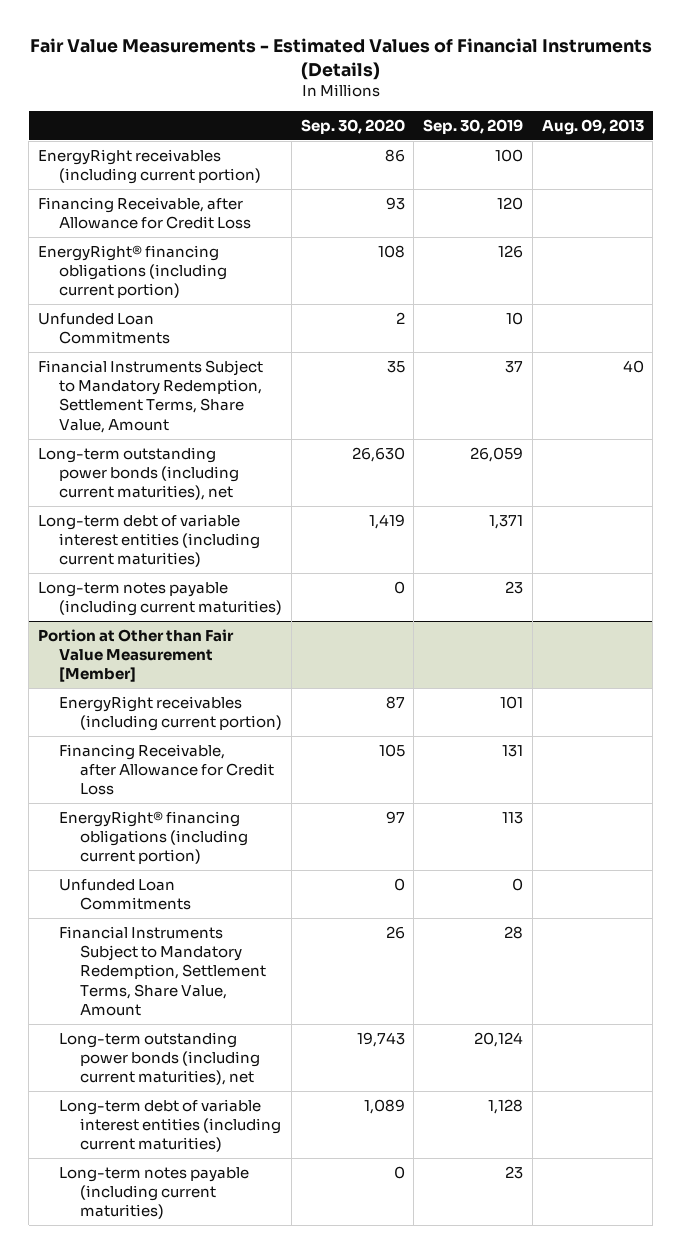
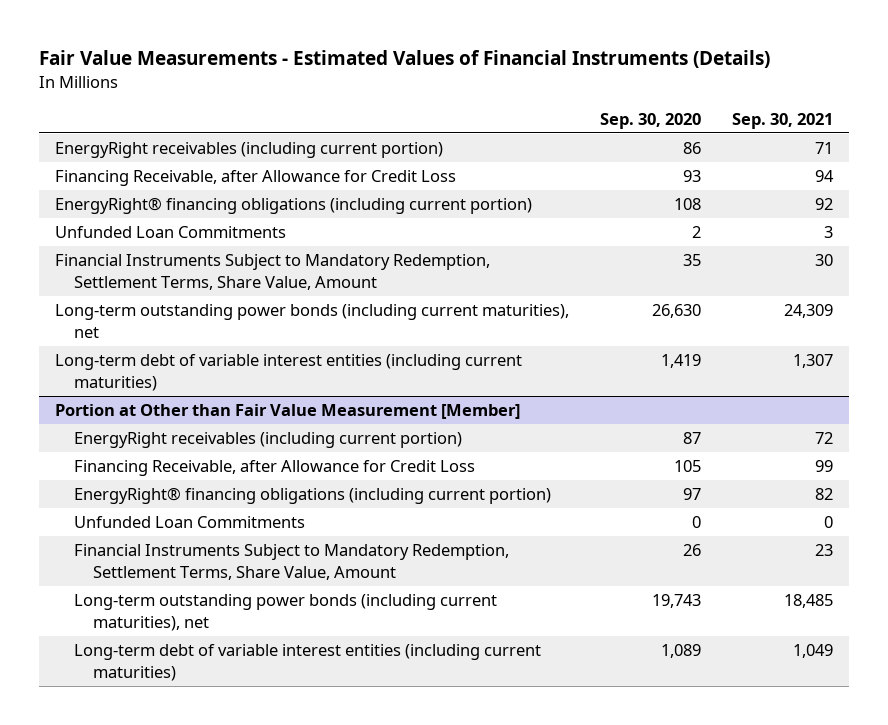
[423,119,524,135] Sep. 30, 2019 -> none
[541,119,644,136] Aug. 09, 2013 -> none
none -> [732,112,834,129] Sep. 30, 2021
[37,581,282,617] Long-term notes payable (including current maturities) -> none
[58,1166,249,1220] Long-term notes payable (including current maturities) -> none

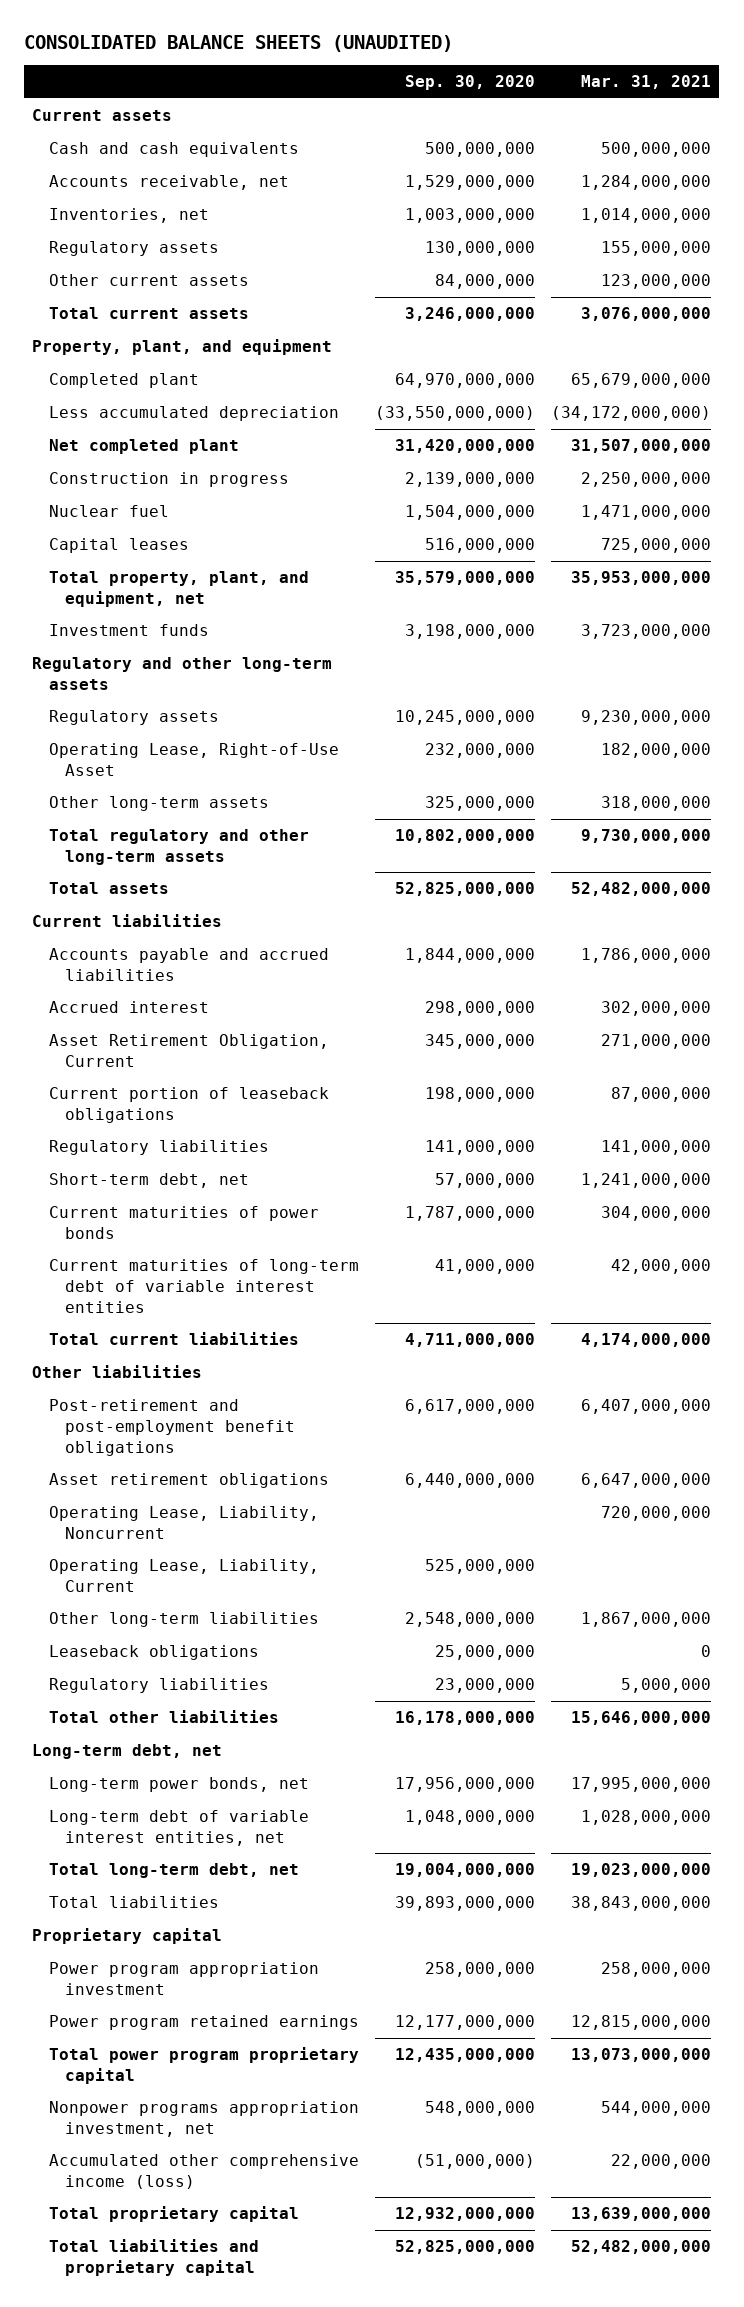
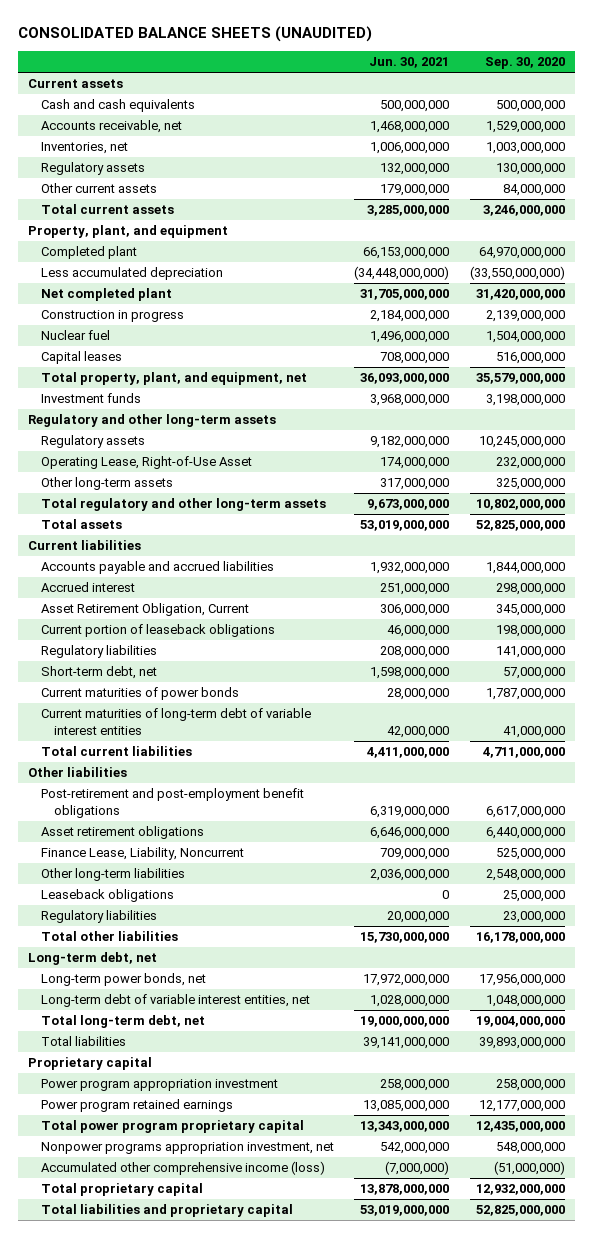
[581,75,712,90] Mar. 31, 2021 -> none
none -> [369,57,450,69] Jun. 30, 2021
[48,1506,319,1539] Operating Lease, Liability, Noncurrent -> none
[48,1559,319,1592] Operating Lease, Liability, Current -> [41,847,245,861] Finance Lease, Liability, Noncurrent

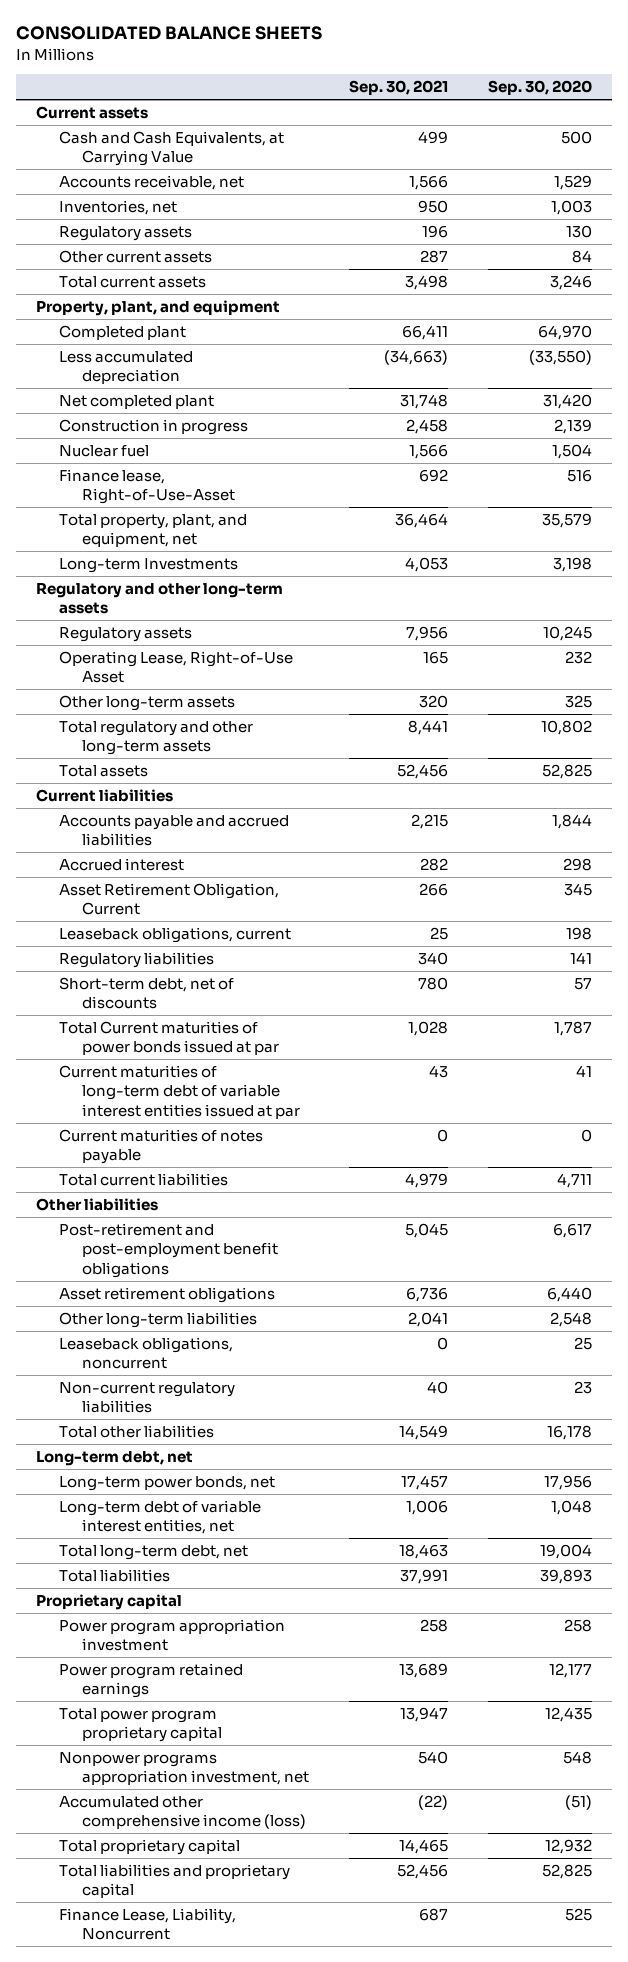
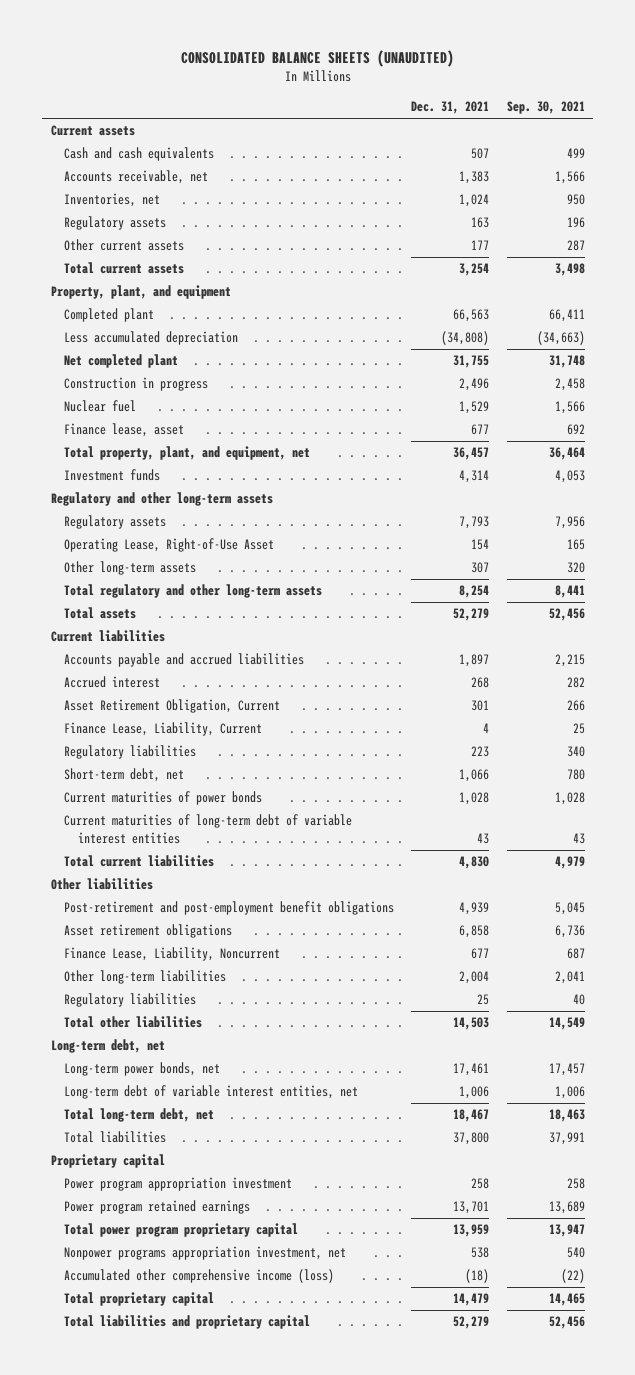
[16,26,323,41] CONSOLIDATED BALANCE SHEETS -> [180,50,454,68] CONSOLIDATED BALANCE SHEETS (UNAUDITED)
[488,80,593,96] Sep. 30, 2020 -> none
none -> [411,101,490,115] Dec. 31, 2021
[59,130,285,167] Cash and Cash Equivalents, at Carrying Value -> [64,147,215,162] Cash and cash equivalents
[59,468,236,505] Finance lease, Right-of-Use-Asset -> [64,423,185,438] Finance lease, asset
[59,557,239,573] Long-term Investments -> [64,469,161,482] Investment funds
[59,926,292,943] Leaseback obligations, current -> none
none -> [64,722,263,737] Finance Lease, Liability, Current
[59,1128,264,1165] Current maturities of notes payable -> none
[59,976,235,1010] Short-term debt, net of discounts -> [64,768,185,783] Short-term debt, net
[59,1020,280,1056] Total Current maturities of power bonds issued at par -> [64,791,263,806] Current maturities of power bonds
[59,1064,301,1119] Current maturities of long-term debt of variable interest entities issued at par -> [64,814,353,844] Current maturities of long-term debt of variable interest entities
[59,1907,237,1941] Finance Lease, Liability, Noncurrent -> [64,947,281,962] Finance Lease, Liability, Noncurrent
[59,1336,234,1370] Leaseback obligations, noncurrent -> none
[59,1381,236,1414] Non-current regulatory liabilities -> [64,993,197,1008] Regulatory liabilities

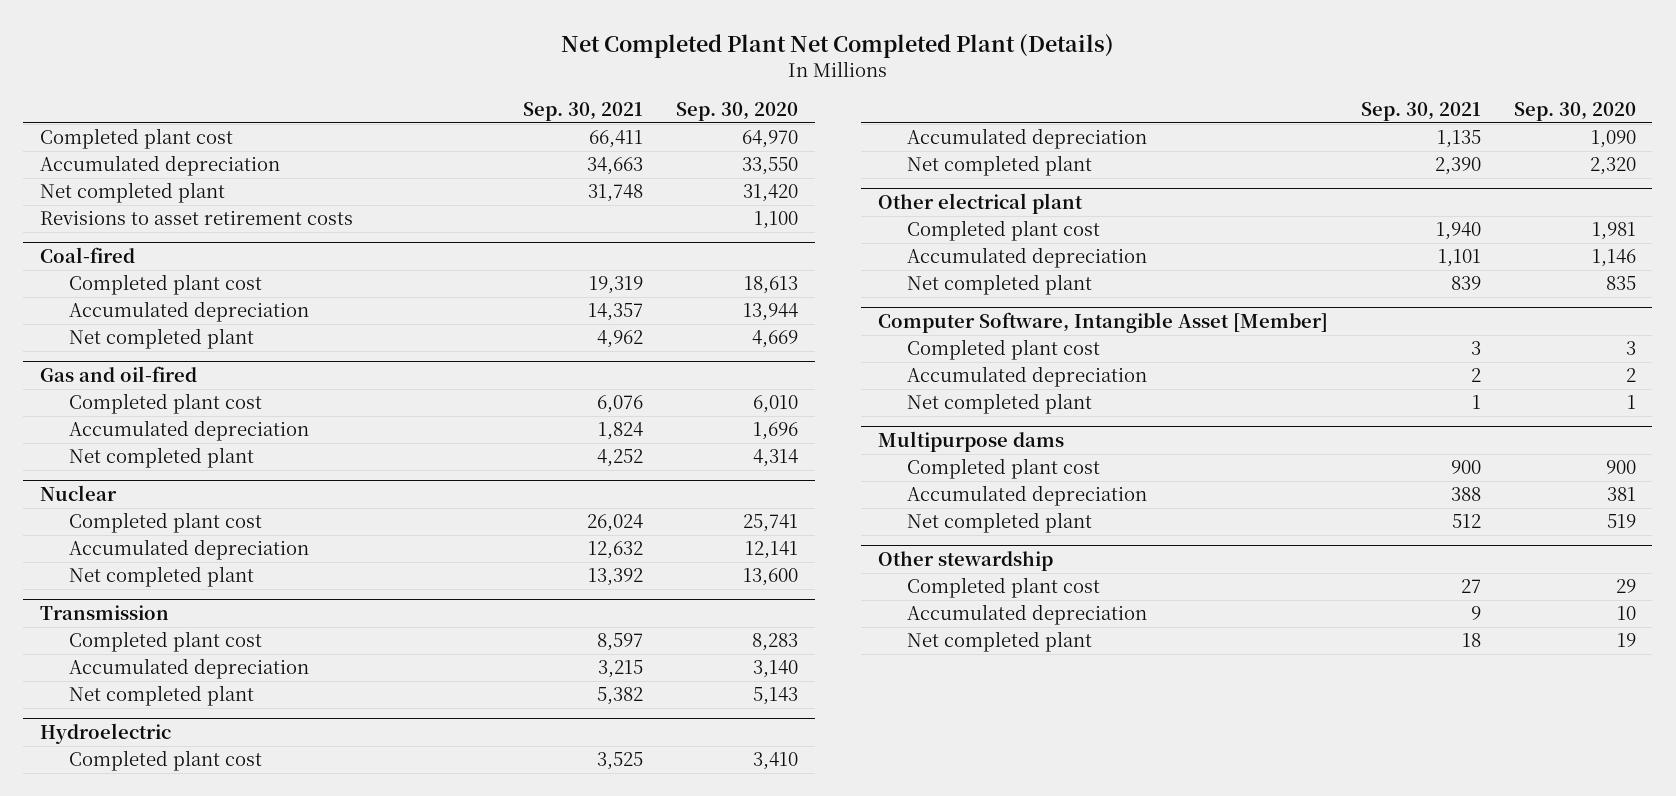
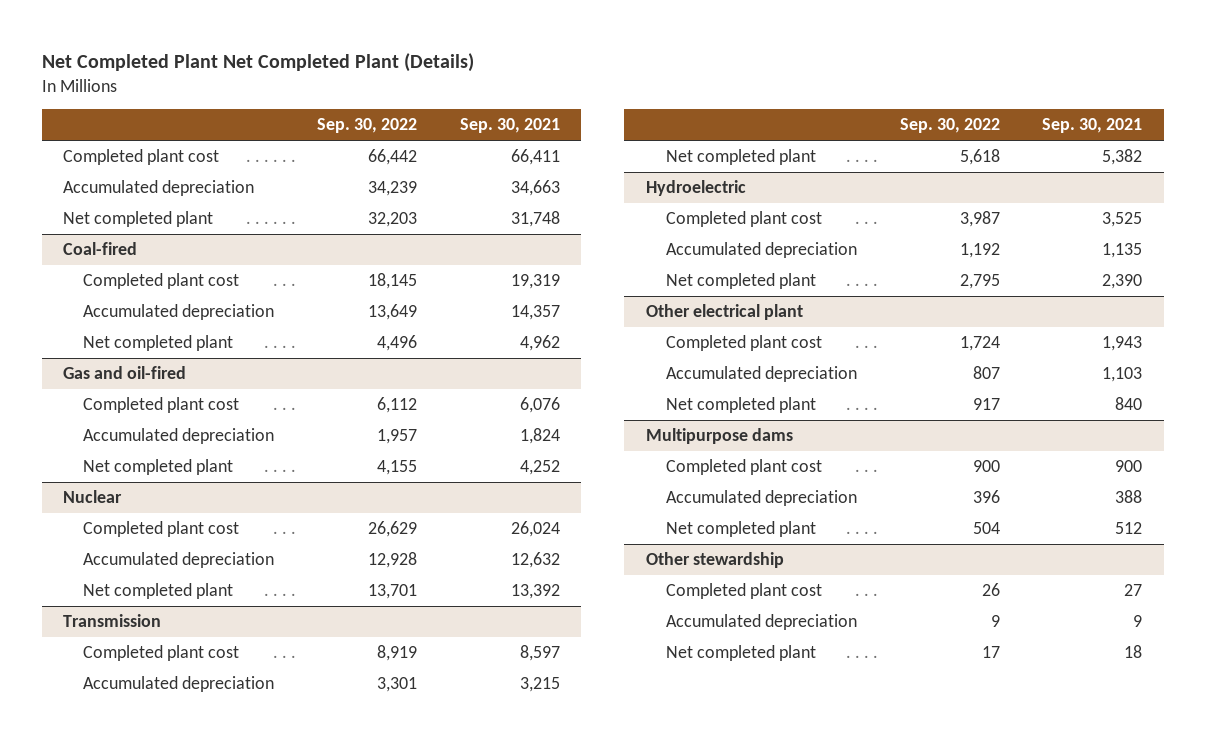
[676,102,799,122] Sep. 30, 2020 -> none
none -> [317,118,418,134] Sep. 30, 2022
[40,210,354,226] Revisions to asset retirement costs -> none
[877,311,1328,333] Computer Software, Intangible Asset [Member] -> none
[906,339,1100,361] Completed plant cost -> none
[906,366,1147,388] Accumulated depreciation -> none
[906,393,1092,415] Net completed plant -> none
[1435,222,1481,241] 1,940 -> [1102,336,1143,352] 1,943
[1437,249,1481,268] 1,101 -> [1102,367,1143,383] 1,103
[1450,276,1481,291] 839 -> [1115,397,1143,411] 840

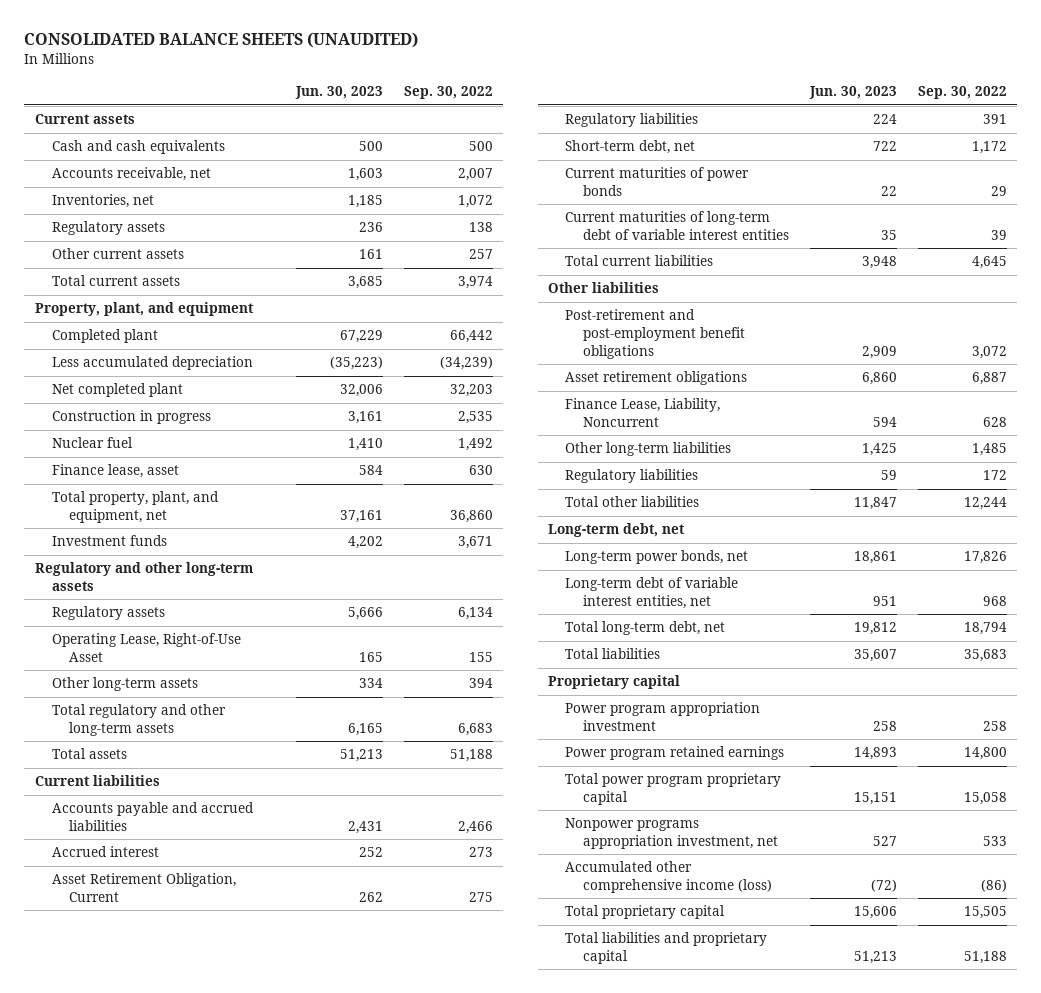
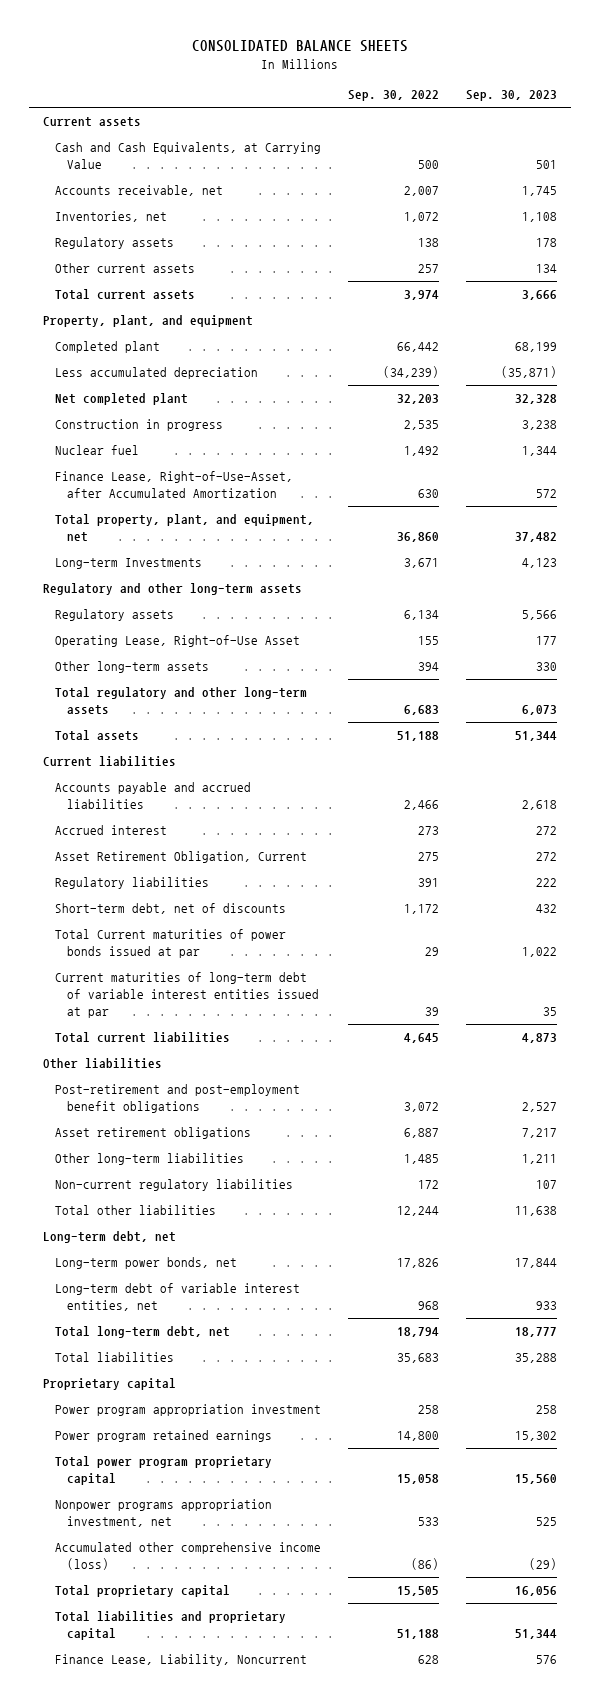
[24,32,419,49] CONSOLIDATED BALANCE SHEETS (UNAUDITED) -> [192,39,409,52] CONSOLIDATED BALANCE SHEETS
[294,86,383,100] Jun. 30, 2023 -> none
none -> [466,90,558,102] Sep. 30, 2023
[51,140,225,155] Cash and cash equivalents -> [54,142,321,169] Cash and Cash Equivalents, at Carrying Value
[51,464,179,479] Finance lease, asset -> none
none -> [54,471,293,498] Finance Lease, Right-of-Use-Asset, after Accumulated Amortization
[51,535,167,547] Investment funds -> [54,558,202,570] Long-term Investments
[565,140,696,155] Short-term debt, net -> [54,903,286,915] Short-term debt, net of discounts
[565,167,750,196] Current maturities of power bonds -> [54,929,286,958] Total Current maturities of power bonds issued at par
[565,211,789,240] Current maturities of long-term debt of variable interest entities -> [54,972,319,1018] Current maturities of long-term debt of variable interest entities issued at par
[565,469,699,484] Regulatory liabilities -> [54,1179,293,1192] Non-current regulatory liabilities
[565,398,721,427] Finance Lease, Liability, Noncurrent -> [54,1654,307,1667] Finance Lease, Liability, Noncurrent

